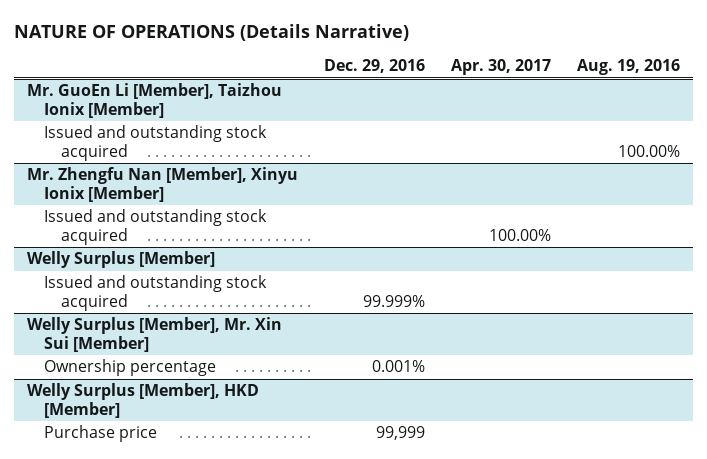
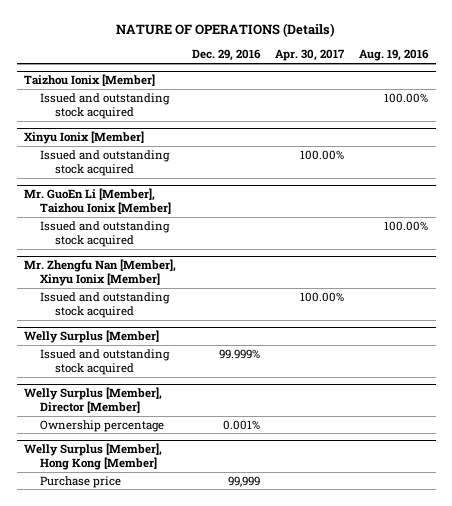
[13,24,409,42] NATURE OF OPERATIONS (Details Narrative) -> [116,23,336,38] NATURE OF OPERATIONS (Details)
none -> [24,73,156,86] Taizhou Ionix [Member]
none -> [39,92,170,120] Issued and outstanding stock acquired
none -> [24,130,145,144] Xinyu Ionix [Member]
none -> [39,149,170,177] Issued and outstanding stock acquired
[26,317,282,353] Welly Surplus [Member], Mr. Xin Sui [Member] -> [24,386,163,414] Welly Surplus [Member], Director [Member]
[26,383,259,419] Welly Surplus [Member], HKD [Member] -> [24,442,163,471] Welly Surplus [Member], Hong Kong [Member]

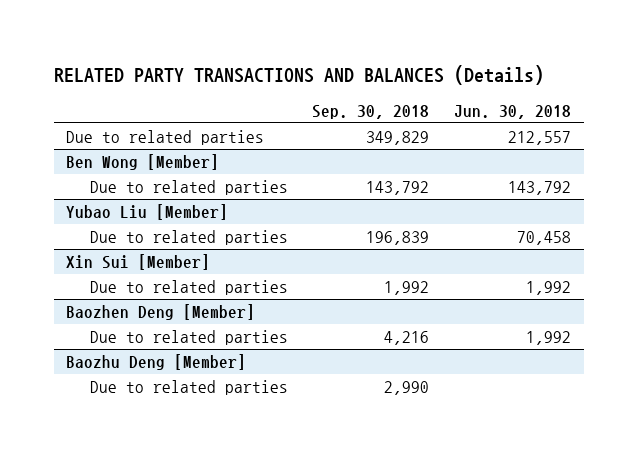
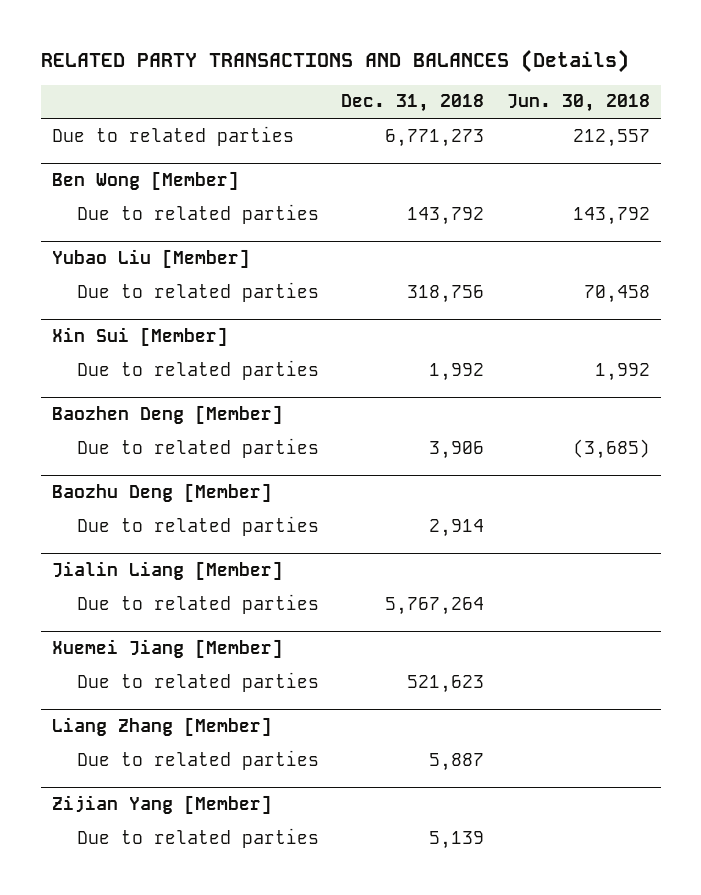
[312,104,430,119] Sep. 30, 2018 -> none
none -> [341,94,485,113] Dec. 31, 2018
[526,330,572,345] 1,992 -> [572,438,650,459] (3,685)
none -> [51,560,283,580] Jialin Liang [Member]
none -> [77,593,320,614] Due to related parties
none -> [51,638,283,658] Xuemei Jiang [Member]
none -> [77,671,320,692] Due to related parties
none -> [51,716,272,736] Liang Zhang [Member]
none -> [77,749,320,770] Due to related parties
none -> [51,794,272,814] Zijian Yang [Member]
none -> [77,827,320,848] Due to related parties

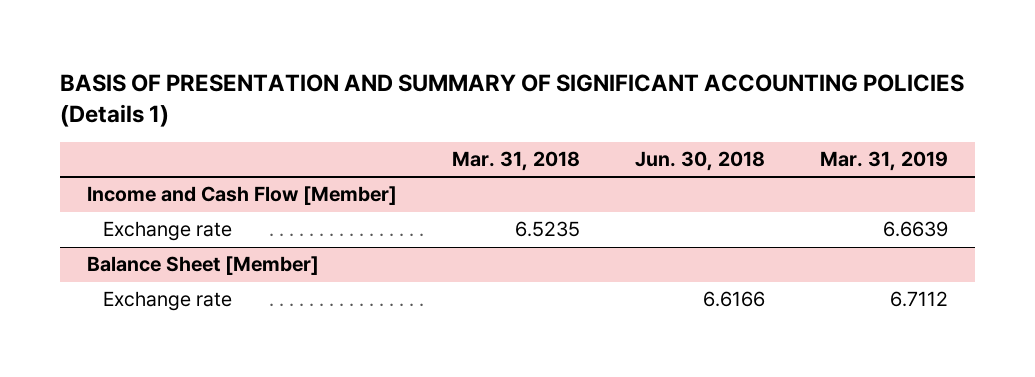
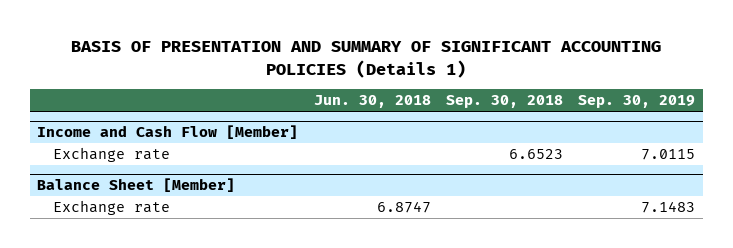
[451,151,580,172] Mar. 31, 2018 -> none
[819,151,948,172] Mar. 31, 2019 -> none
none -> [446,95,564,109] Sep. 30, 2018
none -> [578,95,696,109] Sep. 30, 2019
[702,291,765,308] 6.6166 -> [376,200,431,213] 6.8747

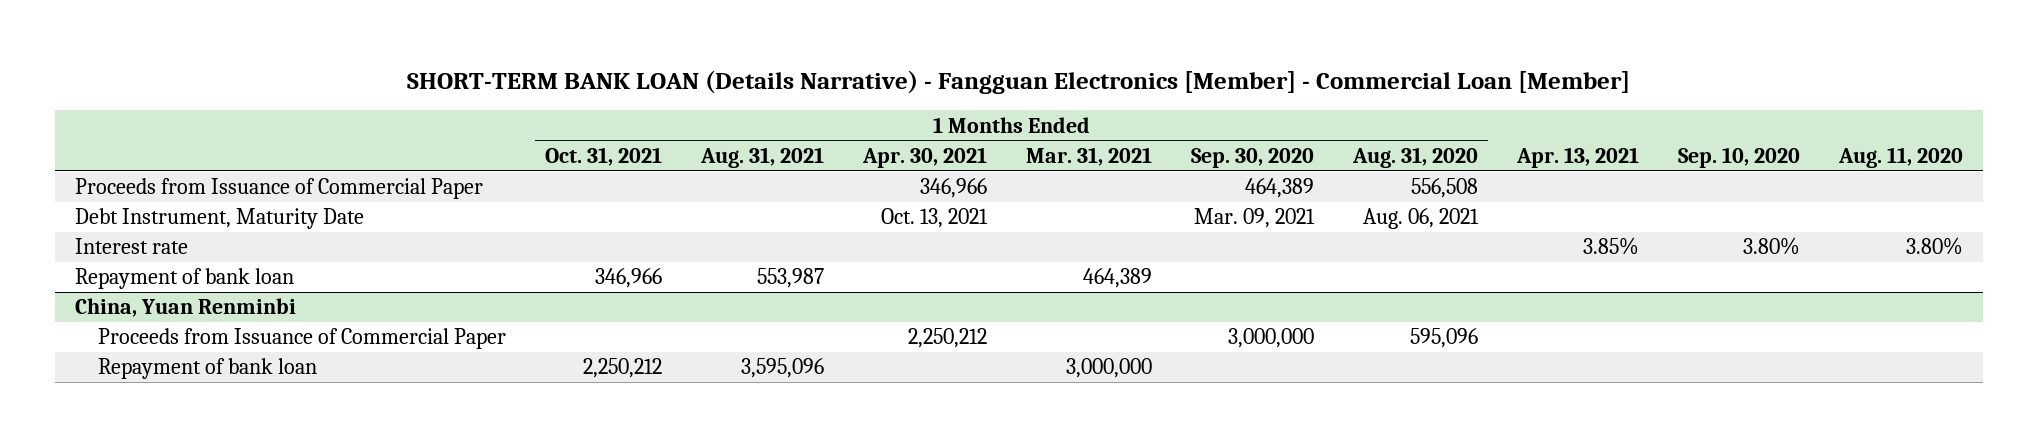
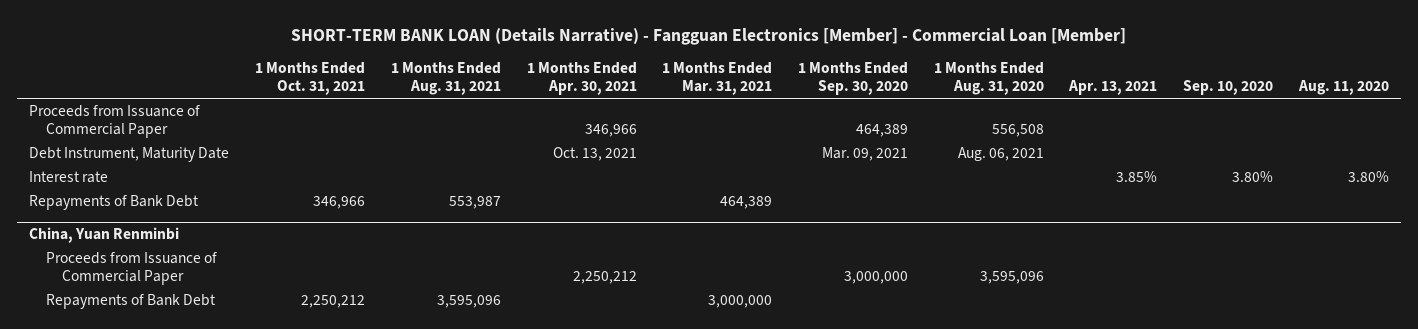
[74,268,294,290] Repayment of bank loan -> [29,195,200,211] Repayments of Bank Debt
[1410,328,1479,349] 595,096 -> [979,271,1044,285] 3,595,096
[97,358,317,380] Repayment of bank loan -> [45,294,216,310] Repayments of Bank Debt

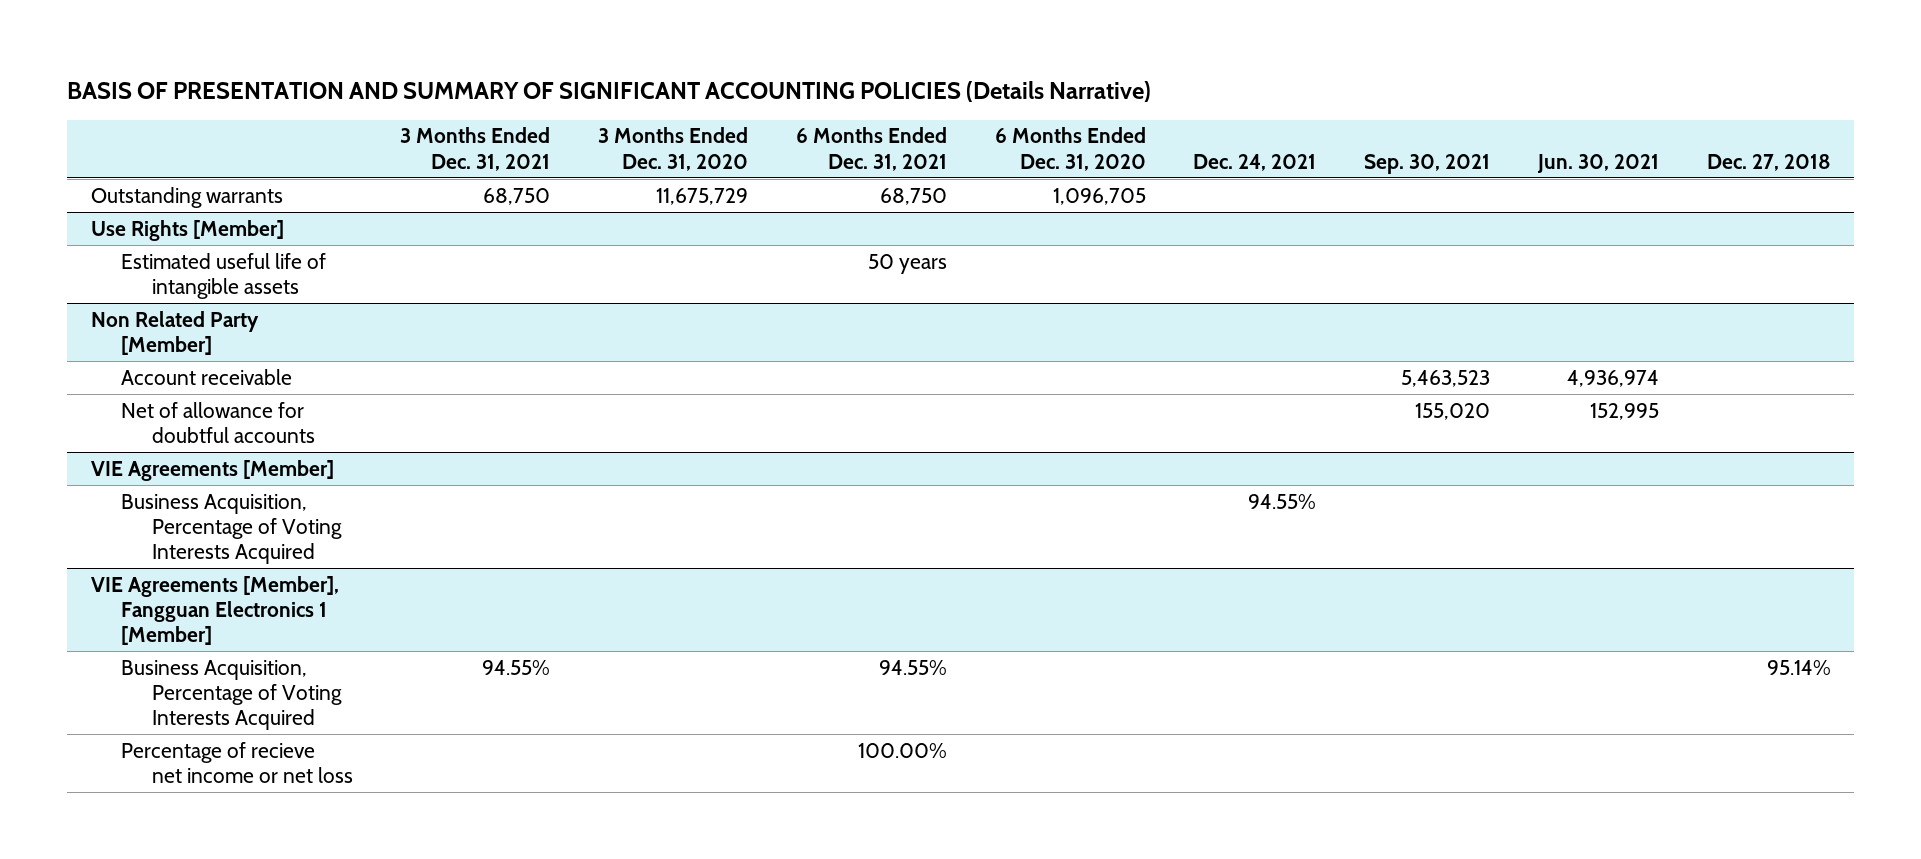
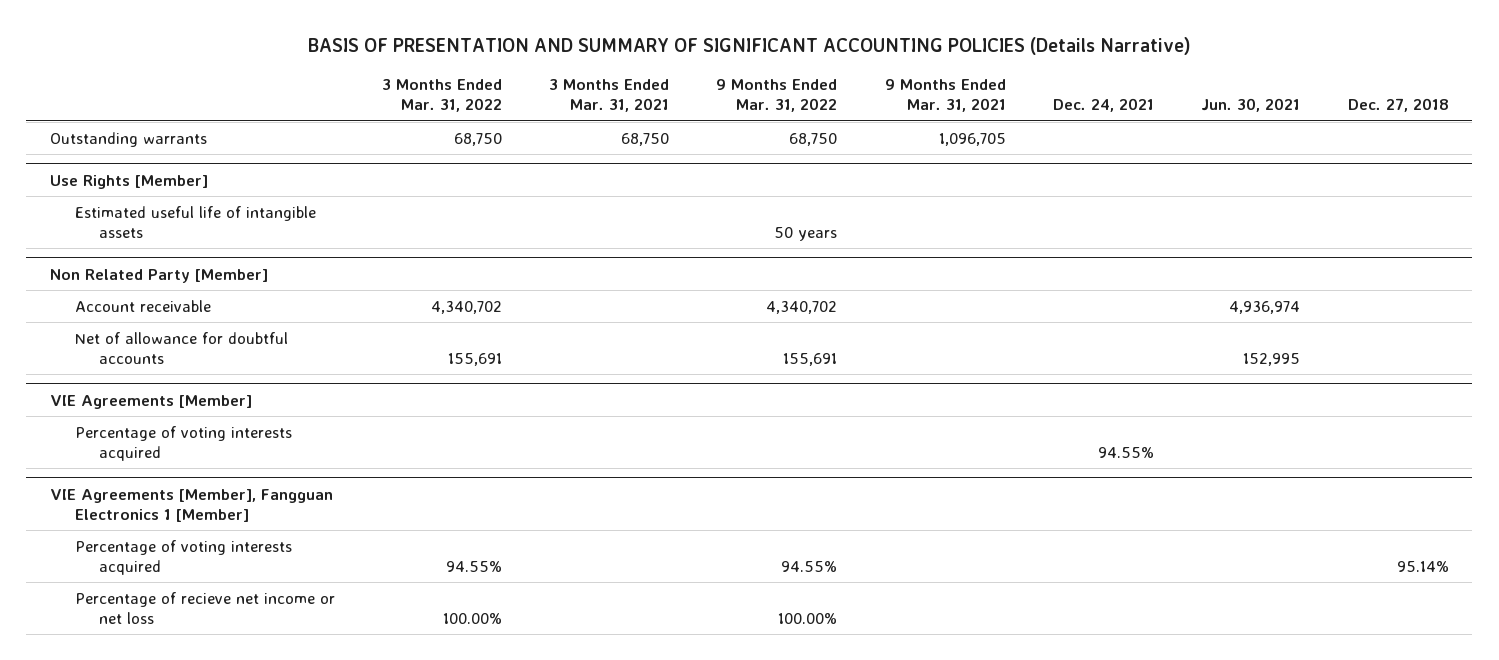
[400,127,551,171] 3 Months Ended Dec. 31, 2021 -> none
[598,127,749,171] 3 Months Ended Dec. 31, 2020 -> none
[795,127,947,171] 6 Months Ended Dec. 31, 2021 -> none
[994,127,1146,171] 6 Months Ended Dec. 31, 2020 -> none
[1364,153,1491,174] Sep. 30, 2021 -> none
none -> [381,79,502,113] 3 Months Ended Mar. 31, 2022
none -> [549,79,670,113] 3 Months Ended Mar. 31, 2021
none -> [716,79,838,113] 9 Months Ended Mar. 31, 2022
none -> [884,79,1006,113] 9 Months Ended Mar. 31, 2021
[121,493,342,565] Business Acquisition, Percentage of Voting Interests Acquired -> [74,425,292,461] Percentage of voting interests acquired
[121,659,342,731] Business Acquisition, Percentage of Voting Interests Acquired -> [74,539,292,575] Percentage of voting interests acquired

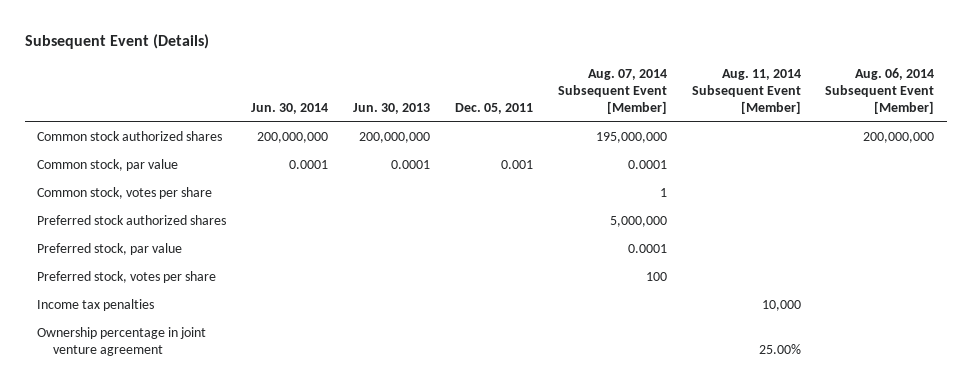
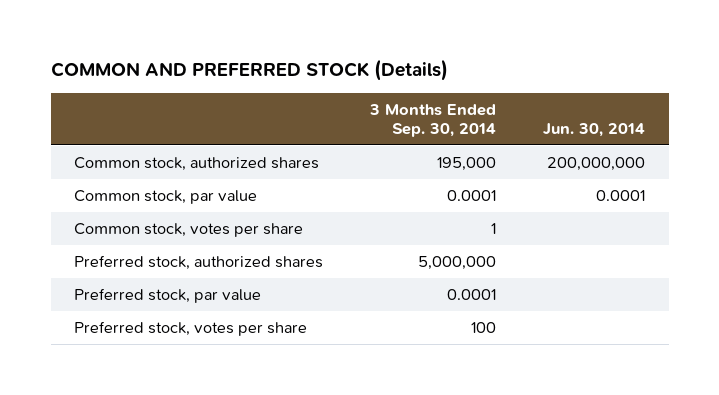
[24,34,209,50] Subsequent Event (Details) -> [50,59,448,82] COMMON AND PREFERRED STOCK (Details)
[352,103,430,115] Jun. 30, 2013 -> none
[454,103,533,115] Dec. 05, 2011 -> none
[557,69,667,115] Aug. 07, 2014 Subsequent Event [Member] -> none
[691,69,801,115] Aug. 11, 2014 Subsequent Event [Member] -> none
[825,68,935,115] Aug. 06, 2014 Subsequent Event [Member] -> none
none -> [369,104,497,138] 3 Months Ended Sep. 30, 2014
[37,131,223,142] Common stock authorized shares -> [74,156,320,171] Common stock, authorized shares
[37,215,227,226] Preferred stock authorized shares -> [74,254,324,270] Preferred stock, authorized shares
[37,299,155,312] Income tax penalties -> none
[37,327,207,357] Ownership percentage in joint venture agreement -> none

